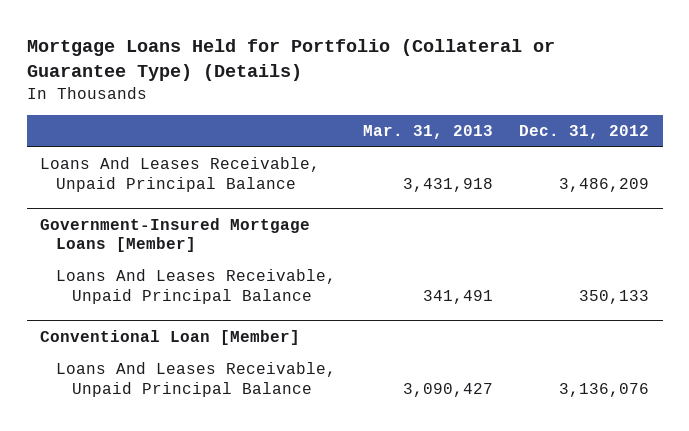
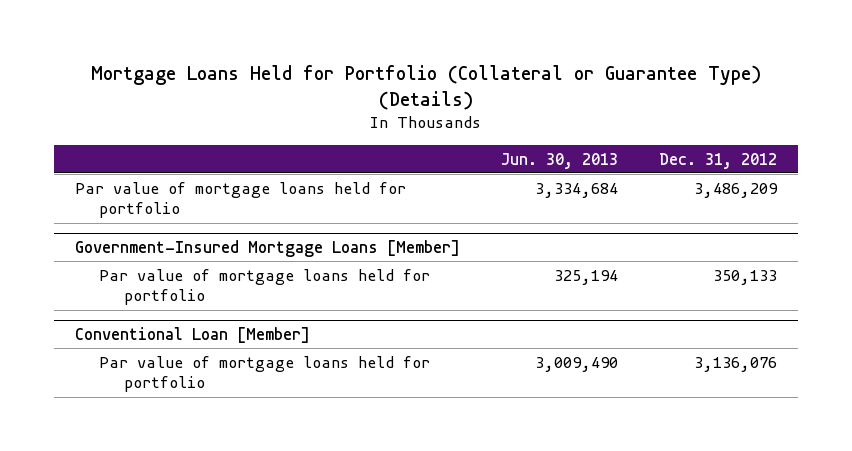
[362,124,493,139] Mar. 31, 2013 -> none
none -> [500,152,618,169] Jun. 30, 2013
[40,157,321,192] Loans And Leases Receivable, Unpaid Principal Balance -> [74,181,406,219] Par value of mortgage loans held for portfolio
[56,269,337,304] Loans And Leases Receivable, Unpaid Principal Balance -> [99,268,431,306] Par value of mortgage loans held for portfolio
[56,362,337,397] Loans And Leases Receivable, Unpaid Principal Balance -> [99,355,431,393] Par value of mortgage loans held for portfolio

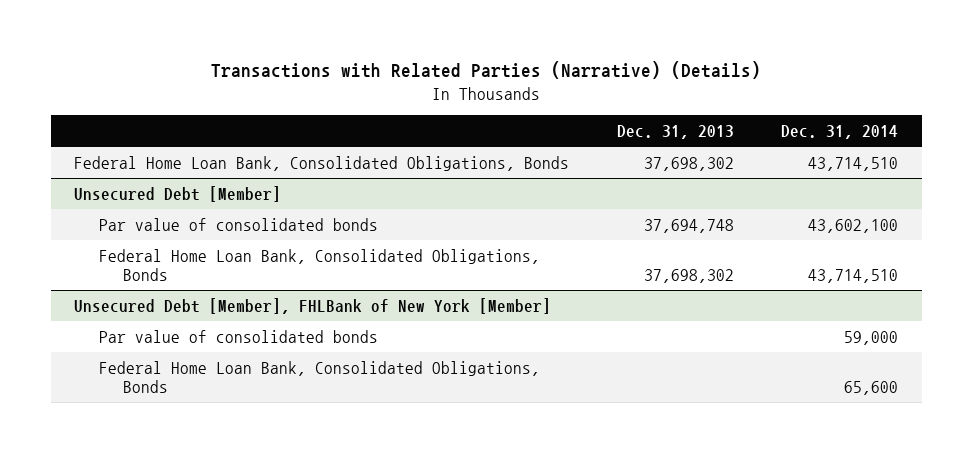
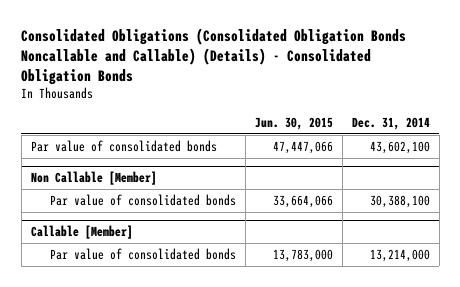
[211,61,762,80] Transactions with Related Parties (Narrative) (Details) -> [21,28,407,86] Consolidated Obligations (Consolidated Obligation Bonds Noncallable and Callable) (Details) - Consolidated Obligation Bonds
[616,125,734,140] Dec. 31, 2013 -> none
none -> [254,117,333,131] Jun. 30, 2015
[74,155,570,171] Federal Home Loan Bank, Consolidated Obligations, Bonds -> none
[74,185,282,202] Unsecured Debt [Member] -> none
[98,248,540,282] Federal Home Loan Bank, Consolidated Obligations, Bonds -> none
[74,297,552,314] Unsecured Debt [Member], FHLBank of New York [Member] -> none
[98,360,540,394] Federal Home Loan Bank, Consolidated Obligations, Bonds -> none
none -> [30,170,157,185] Non Callable [Member]
[844,330,899,345] 59,000 -> [369,194,430,208] 30,388,100
none -> [30,224,133,239] Callable [Member]
none -> [49,247,236,260] Par value of consolidated bonds

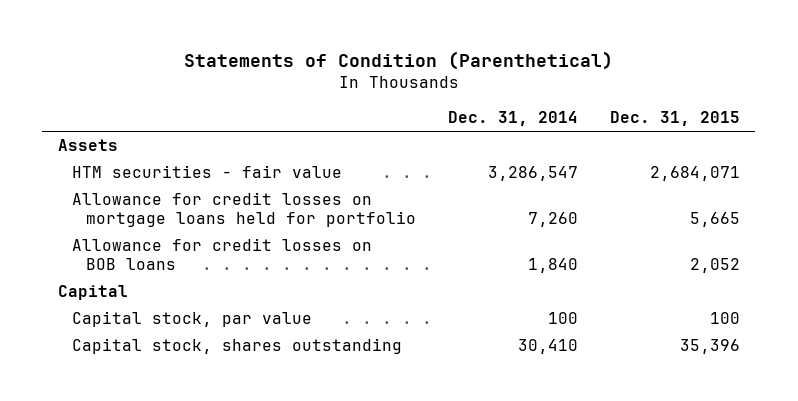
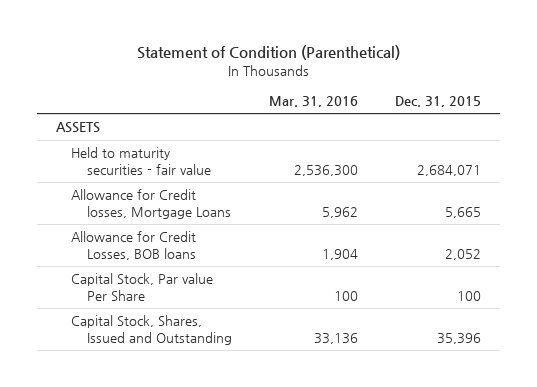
[183,50,613,70] Statements of Condition (Parenthetical) -> [136,45,400,61] Statement of Condition (Parenthetical)
[447,111,578,127] Dec. 31, 2014 -> none
none -> [269,95,359,107] Mar. 31, 2016
[58,285,129,301] Capital -> none
[58,139,119,152] Assets -> [55,122,100,134] ASSETS
[72,165,343,179] HTM securities - fair value -> [71,147,211,175] Held to maturity securities - fair value
[72,192,417,228] Allowance for credit losses on mortgage loans held for portfolio -> [71,189,231,219] Allowance for Credit losses, Mortgage Loans
[72,238,373,271] Allowance for credit losses on BOB loans -> [71,231,197,260] Allowance for Credit Losses, BOB loans
[72,311,313,328] Capital stock, par value -> [71,273,214,301] Capital Stock, Par value Per Share
[72,338,403,355] Capital stock, shares outstanding -> [71,315,232,345] Capital Stock, Shares, Issued and Outstanding

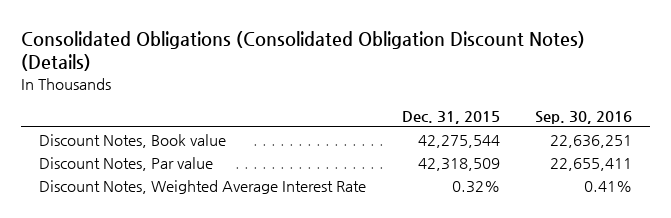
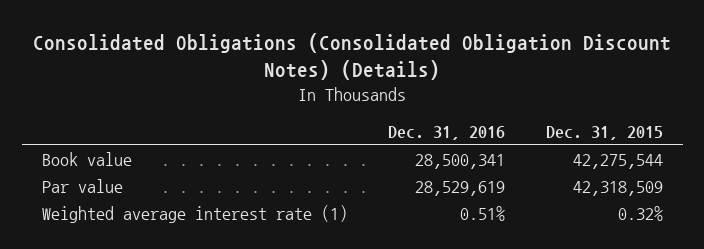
[535,110,633,124] Sep. 30, 2016 -> none
none -> [388,126,506,141] Dec. 31, 2016
[39,133,227,148] Discount Notes, Book value -> [41,152,132,167] Book value
[39,156,214,171] Discount Notes, Par value -> [41,179,123,194] Par value
[39,179,367,194] Discount Notes, Weighted Average Interest Rate -> [41,205,348,224] Weighted average interest rate (1)

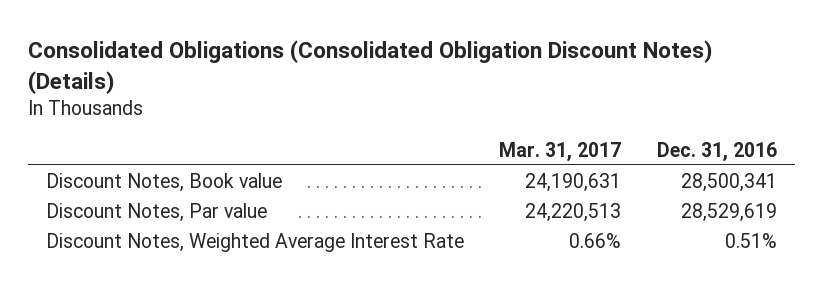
[545,126,663,141] Dec. 31, 2015 -> none
none -> [499,141,622,162] Mar. 31, 2017
[41,152,132,167] Book value -> [45,173,282,193] Discount Notes, Book value
[41,179,123,194] Par value -> [45,203,267,223] Discount Notes, Par value
[41,205,348,224] Weighted average interest rate (1) -> [45,233,464,253] Discount Notes, Weighted Average Interest Rate

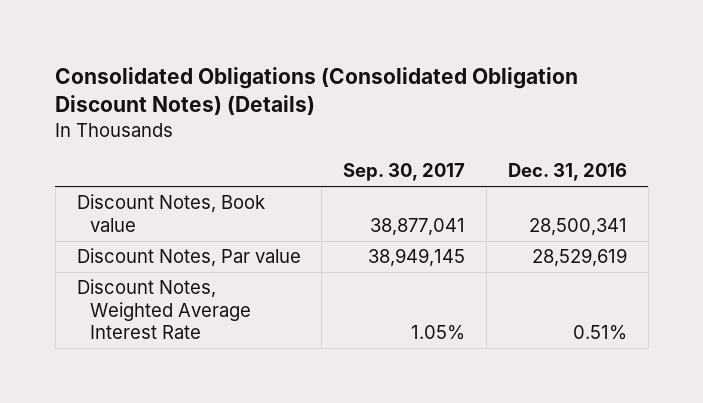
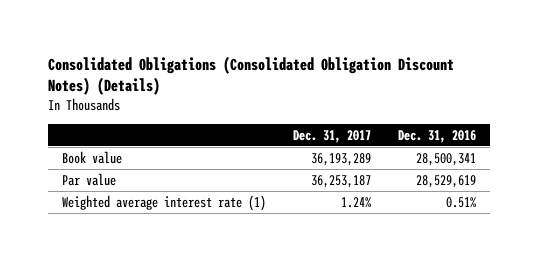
[343,163,466,182] Sep. 30, 2017 -> none
none -> [292,129,371,143] Dec. 31, 2017
[76,194,265,232] Discount Notes, Book value -> [61,150,122,164] Book value
[76,248,301,268] Discount Notes, Par value -> [61,172,116,186] Par value
[76,279,251,340] Discount Notes, Weighted Average Interest Rate -> [61,194,266,211] Weighted average interest rate (1)

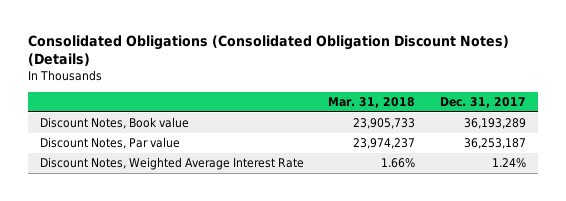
[397,129,476,143] Dec. 31, 2016 -> none
none -> [328,97,416,109] Mar. 31, 2018
[61,150,122,164] Book value -> [40,117,190,130] Discount Notes, Book value
[61,172,116,186] Par value -> [40,137,181,150] Discount Notes, Par value
[61,194,266,211] Weighted average interest rate (1) -> [40,157,305,171] Discount Notes, Weighted Average Interest Rate

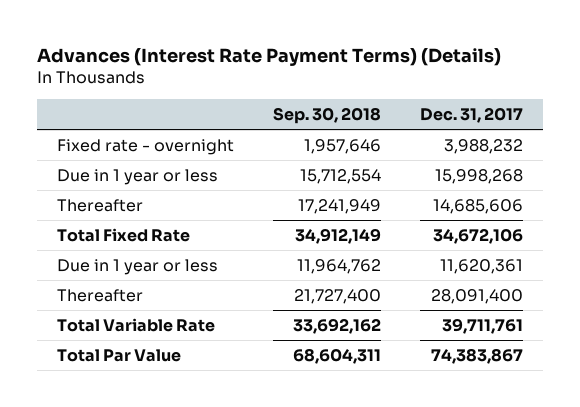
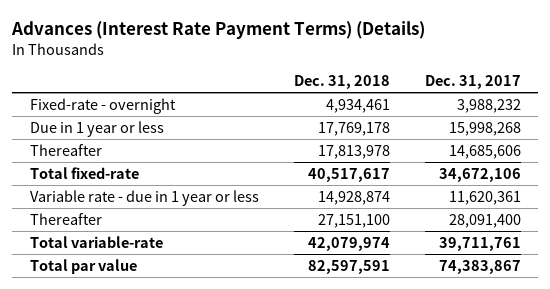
[273,106,382,124] Sep. 30, 2018 -> none
none -> [293,75,390,90] Dec. 31, 2018
[56,138,234,155] Fixed rate - overnight -> [29,97,176,114] Fixed-rate - overnight
[56,227,190,242] Total Fixed Rate -> [29,166,139,179] Total fixed-rate
[56,258,218,275] Due in 1 year or less -> [29,189,259,206] Variable rate - due in 1 year or less
[56,317,215,332] Total Variable Rate -> [29,235,163,248] Total variable-rate
[56,348,181,362] Total Par Value -> [29,258,137,274] Total par value

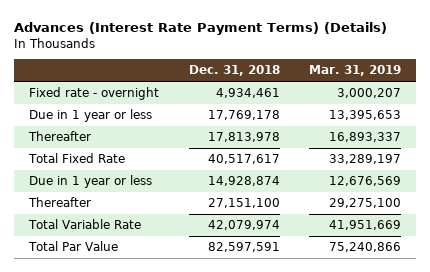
[424,75,521,90] Dec. 31, 2017 -> none
none -> [309,65,402,77] Mar. 31, 2019
[29,97,176,114] Fixed-rate - overnight -> [29,87,160,101] Fixed rate - overnight
[29,166,139,179] Total fixed-rate -> [28,153,126,164] Total Fixed Rate
[29,189,259,206] Variable rate - due in 1 year or less -> [29,175,153,189] Due in 1 year or less
[29,235,163,248] Total variable-rate -> [28,219,142,230] Total Variable Rate
[29,258,137,274] Total par value -> [28,241,119,252] Total Par Value

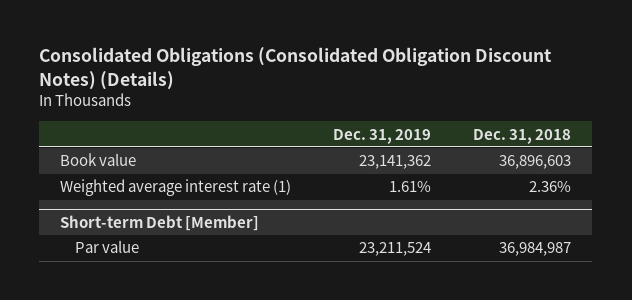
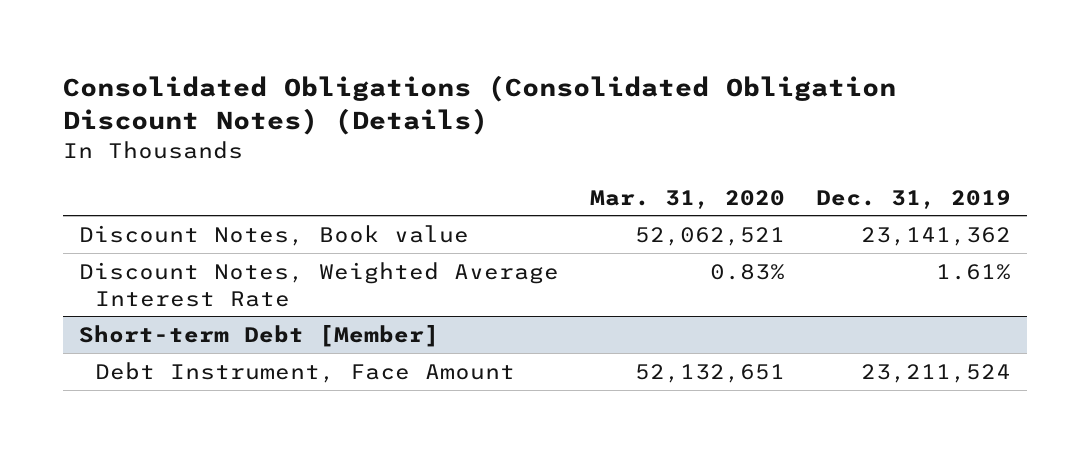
[473,128,572,144] Dec. 31, 2018 -> none
none -> [590,189,786,209] Mar. 31, 2020
[60,153,137,167] Book value -> [78,224,469,246] Discount Notes, Book value
[60,179,292,197] Weighted average interest rate (1) -> [78,261,559,307] Discount Notes, Weighted Average Interest Rate
[74,240,139,254] Par value -> [94,361,515,383] Debt Instrument, Face Amount

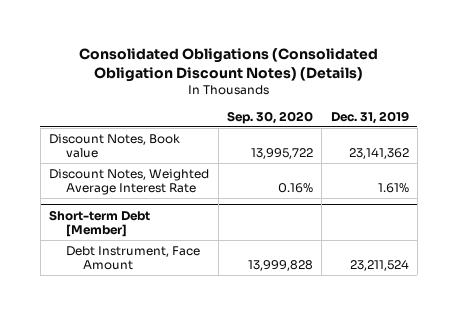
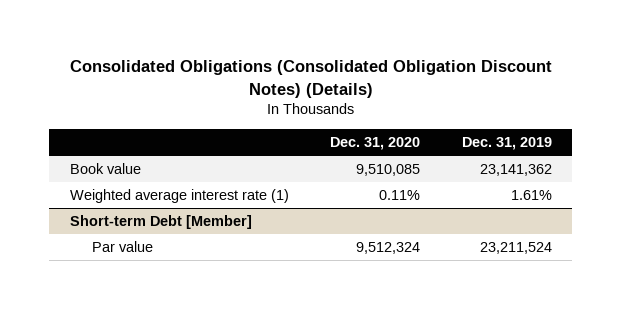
[226,110,313,124] Sep. 30, 2020 -> none
none -> [330,136,421,150] Dec. 31, 2020
[49,133,181,158] Discount Notes, Book value -> [70,163,142,175] Book value
[49,168,210,195] Discount Notes, Weighted Average Interest Rate -> [70,189,290,204] Weighted average interest rate (1)
[66,245,201,270] Debt Instrument, Face Amount -> [91,241,153,253] Par value

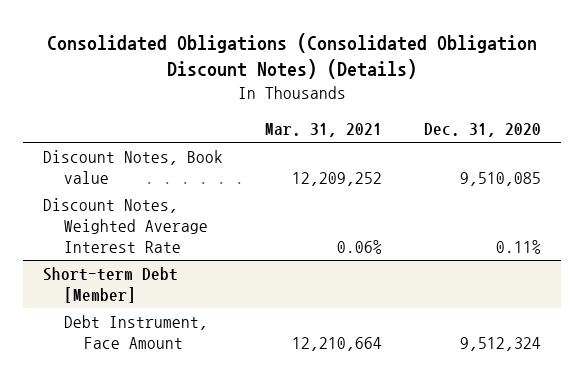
[461,136,552,150] Dec. 31, 2019 -> none
none -> [265,123,383,138] Mar. 31, 2021
[70,163,142,175] Book value -> [43,150,224,184] Discount Notes, Book value
[70,189,290,204] Weighted average interest rate (1) -> [43,198,208,253] Discount Notes, Weighted Average Interest Rate
[91,241,153,253] Par value -> [63,315,208,349] Debt Instrument, Face Amount

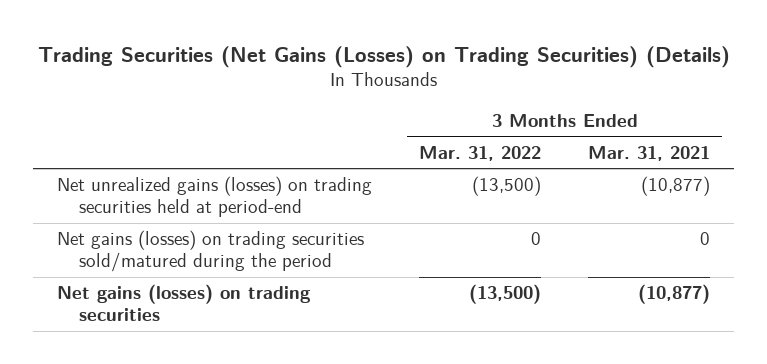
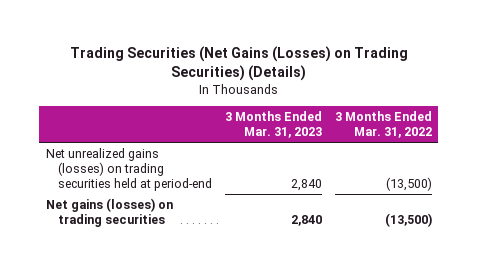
[588,145,711,161] Mar. 31, 2021 -> none
none -> [224,110,322,139] 3 Months Ended Mar. 31, 2023
[56,230,364,273] Net gains (losses) on trading securities sold/matured during the period -> none

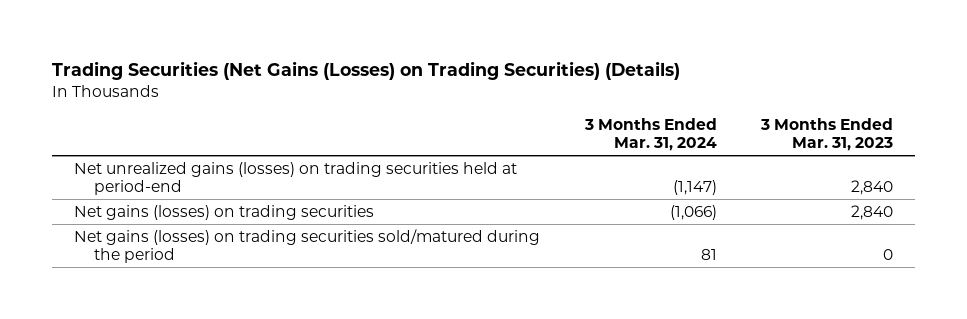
[334,110,432,139] 3 Months Ended Mar. 31, 2022 -> none
none -> [583,118,717,152] 3 Months Ended Mar. 31, 2024
none -> [74,228,541,264] Net gains (losses) on trading securities sold/matured during the period

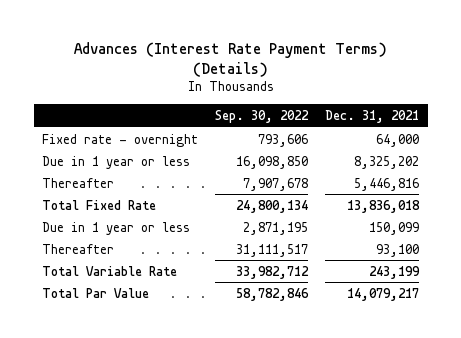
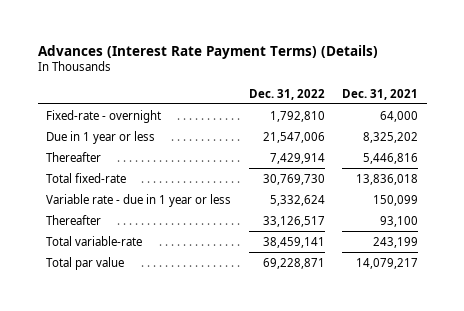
[215,109,310,123] Sep. 30, 2022 -> none
none -> [248,88,325,100] Dec. 31, 2022
[42,133,199,147] Fixed rate - overnight -> [46,109,162,123] Fixed-rate - overnight
[42,199,157,210] Total Fixed Rate -> [46,172,127,183] Total fixed-rate
[42,221,191,235] Due in 1 year or less -> [46,193,232,207] Variable rate - due in 1 year or less
[42,265,178,276] Total Variable Rate -> [46,235,143,246] Total variable-rate
[42,287,150,298] Total Par Value -> [46,256,125,270] Total par value

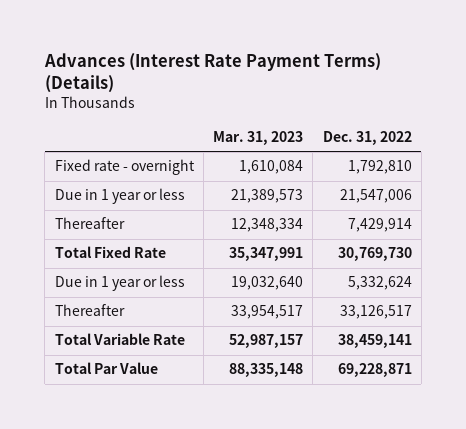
[341,88,418,100] Dec. 31, 2021 -> none
none -> [213,130,304,145] Mar. 31, 2023
[46,109,162,123] Fixed-rate - overnight -> [54,159,195,176] Fixed rate - overnight
[46,172,127,183] Total fixed-rate -> [54,246,166,259] Total Fixed Rate
[46,193,232,207] Variable rate - due in 1 year or less -> [54,275,185,292] Due in 1 year or less
[46,235,143,246] Total variable-rate -> [54,333,185,346] Total Variable Rate
[46,256,125,270] Total par value -> [54,362,158,375] Total Par Value

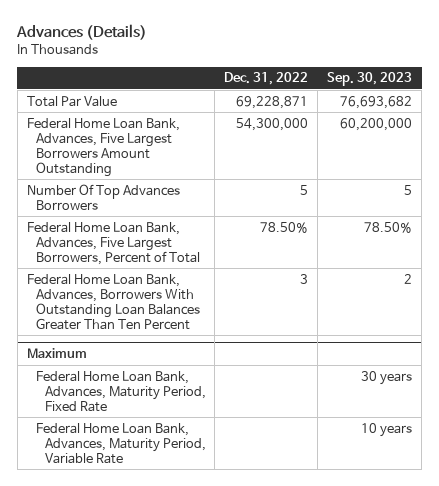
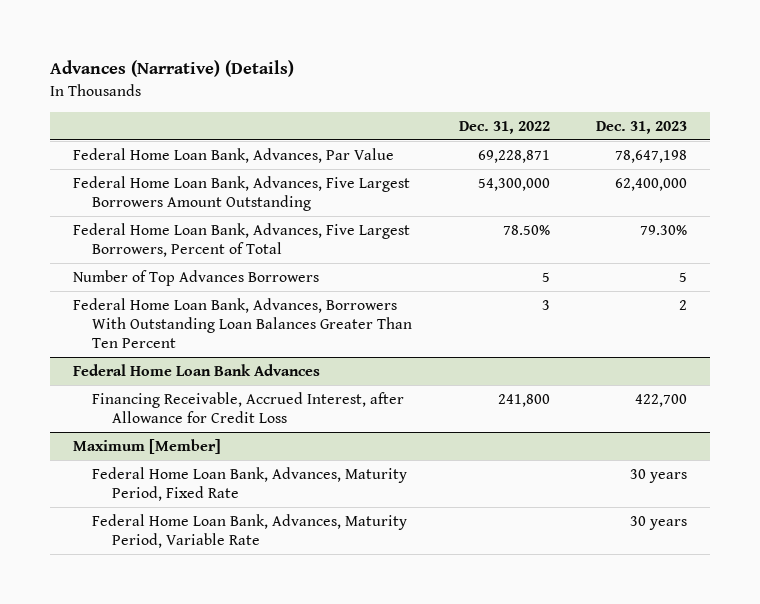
[16,23,148,40] Advances (Details) -> [49,60,294,78] Advances (Narrative) (Details)
[327,72,413,87] Sep. 30, 2023 -> none
none -> [596,120,688,134] Dec. 31, 2023
[26,95,117,107] Total Par Value -> [72,148,394,164] Federal Home Loan Bank, Advances, Par Value
[26,183,180,210] Number Of Top Advances Borrowers -> none
none -> [72,270,319,287] Number of Top Advances Borrowers
none -> [72,364,320,377] Federal Home Loan Bank Advances
none -> [92,392,405,423] Financing Receivable, Accrued Interest, after Allowance for Credit Loss
[26,348,87,359] Maximum -> [72,439,221,455] Maximum [Member]

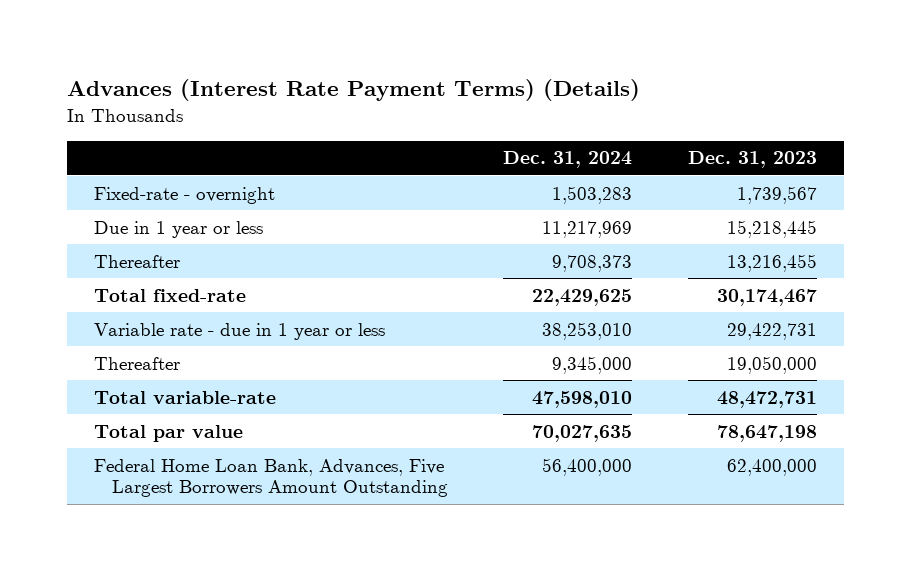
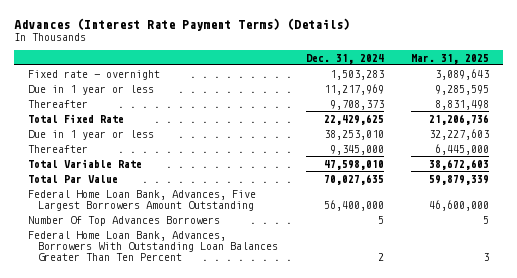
[687,151,817,169] Dec. 31, 2023 -> none
none -> [411,53,490,64] Mar. 31, 2025
[94,186,276,204] Fixed-rate - overnight -> [27,69,160,80] Fixed rate - overnight
[94,288,247,302] Total fixed-rate -> [27,113,124,123] Total Fixed Rate
[94,322,386,340] Variable rate - due in 1 year or less -> [27,129,154,140] Due in 1 year or less
[94,390,277,404] Total variable-rate -> [27,158,142,168] Total Variable Rate
[94,424,244,442] Total par value -> [27,174,118,183] Total Par Value
none -> [27,215,220,226] Number Of Top Advances Borrowers
none -> [27,230,279,261] Federal Home Loan Bank, Advances, Borrowers With Outstanding Loan Balances Greater Than Ten Percent

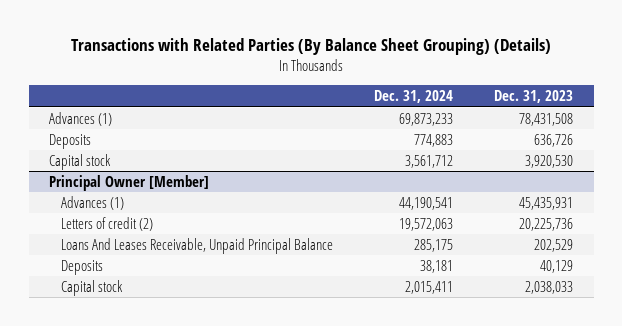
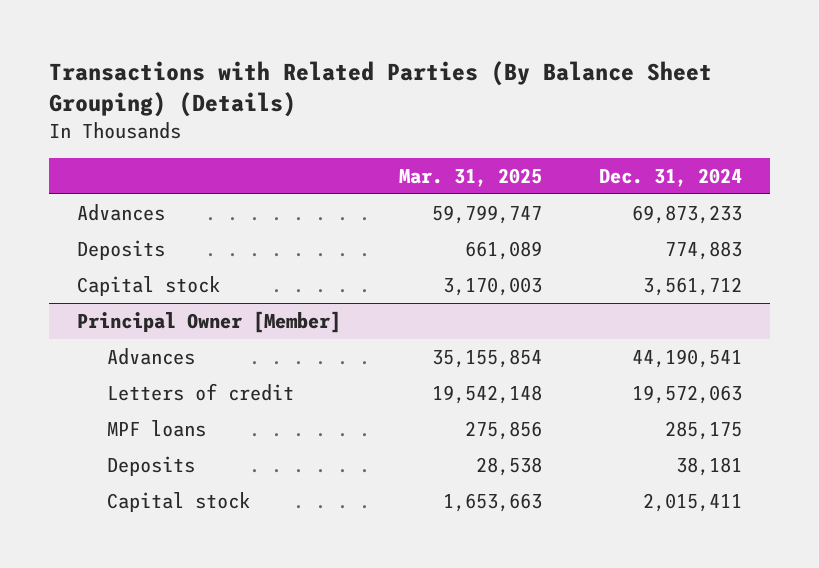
[494,90,574,104] Dec. 31, 2023 -> none
none -> [398,168,542,188] Mar. 31, 2025
[49,111,113,126] Advances (1) -> [77,203,166,221] Advances
[61,195,125,210] Advances (1) -> [107,347,196,365] Advances
[61,216,154,231] Letters of credit (2) -> [107,382,295,401] Letters of credit
[61,237,334,254] Loans And Leases Receivable, Unpaid Principal Balance -> [107,419,207,437] MPF loans

